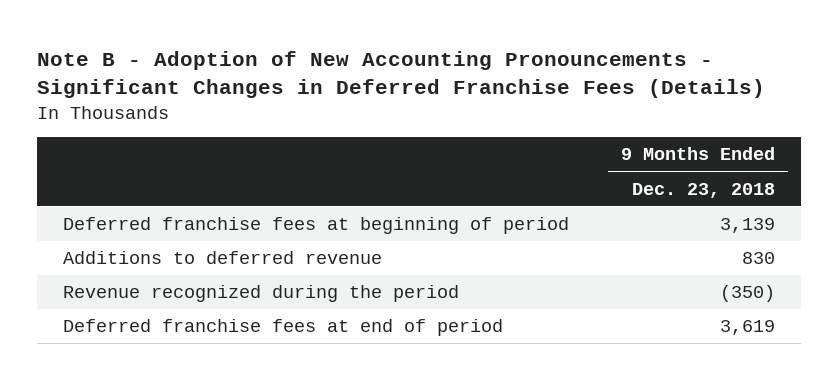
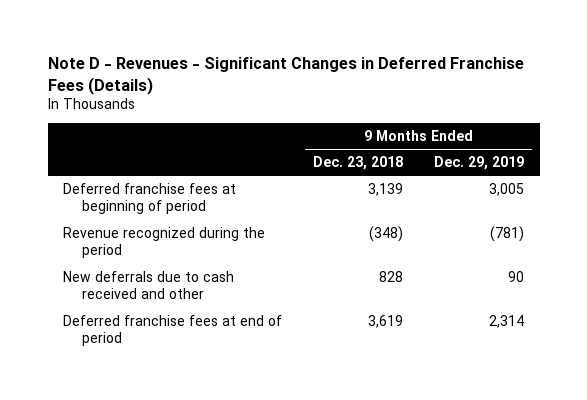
[37,50,766,99] Note B - Adoption of New Accounting Pronouncements - Significant Changes in Deferred Franchise Fees (Details) -> [47,57,524,95] Note D - Revenues - Significant Changes in Deferred Franchise Fees (Details)
none -> [434,156,525,171] Dec. 29, 2019
[62,251,382,265] Additions to deferred revenue -> none
[719,285,775,303] (350) -> [369,225,404,242] (348)
none -> [63,270,235,300] New deferrals due to cash received and other

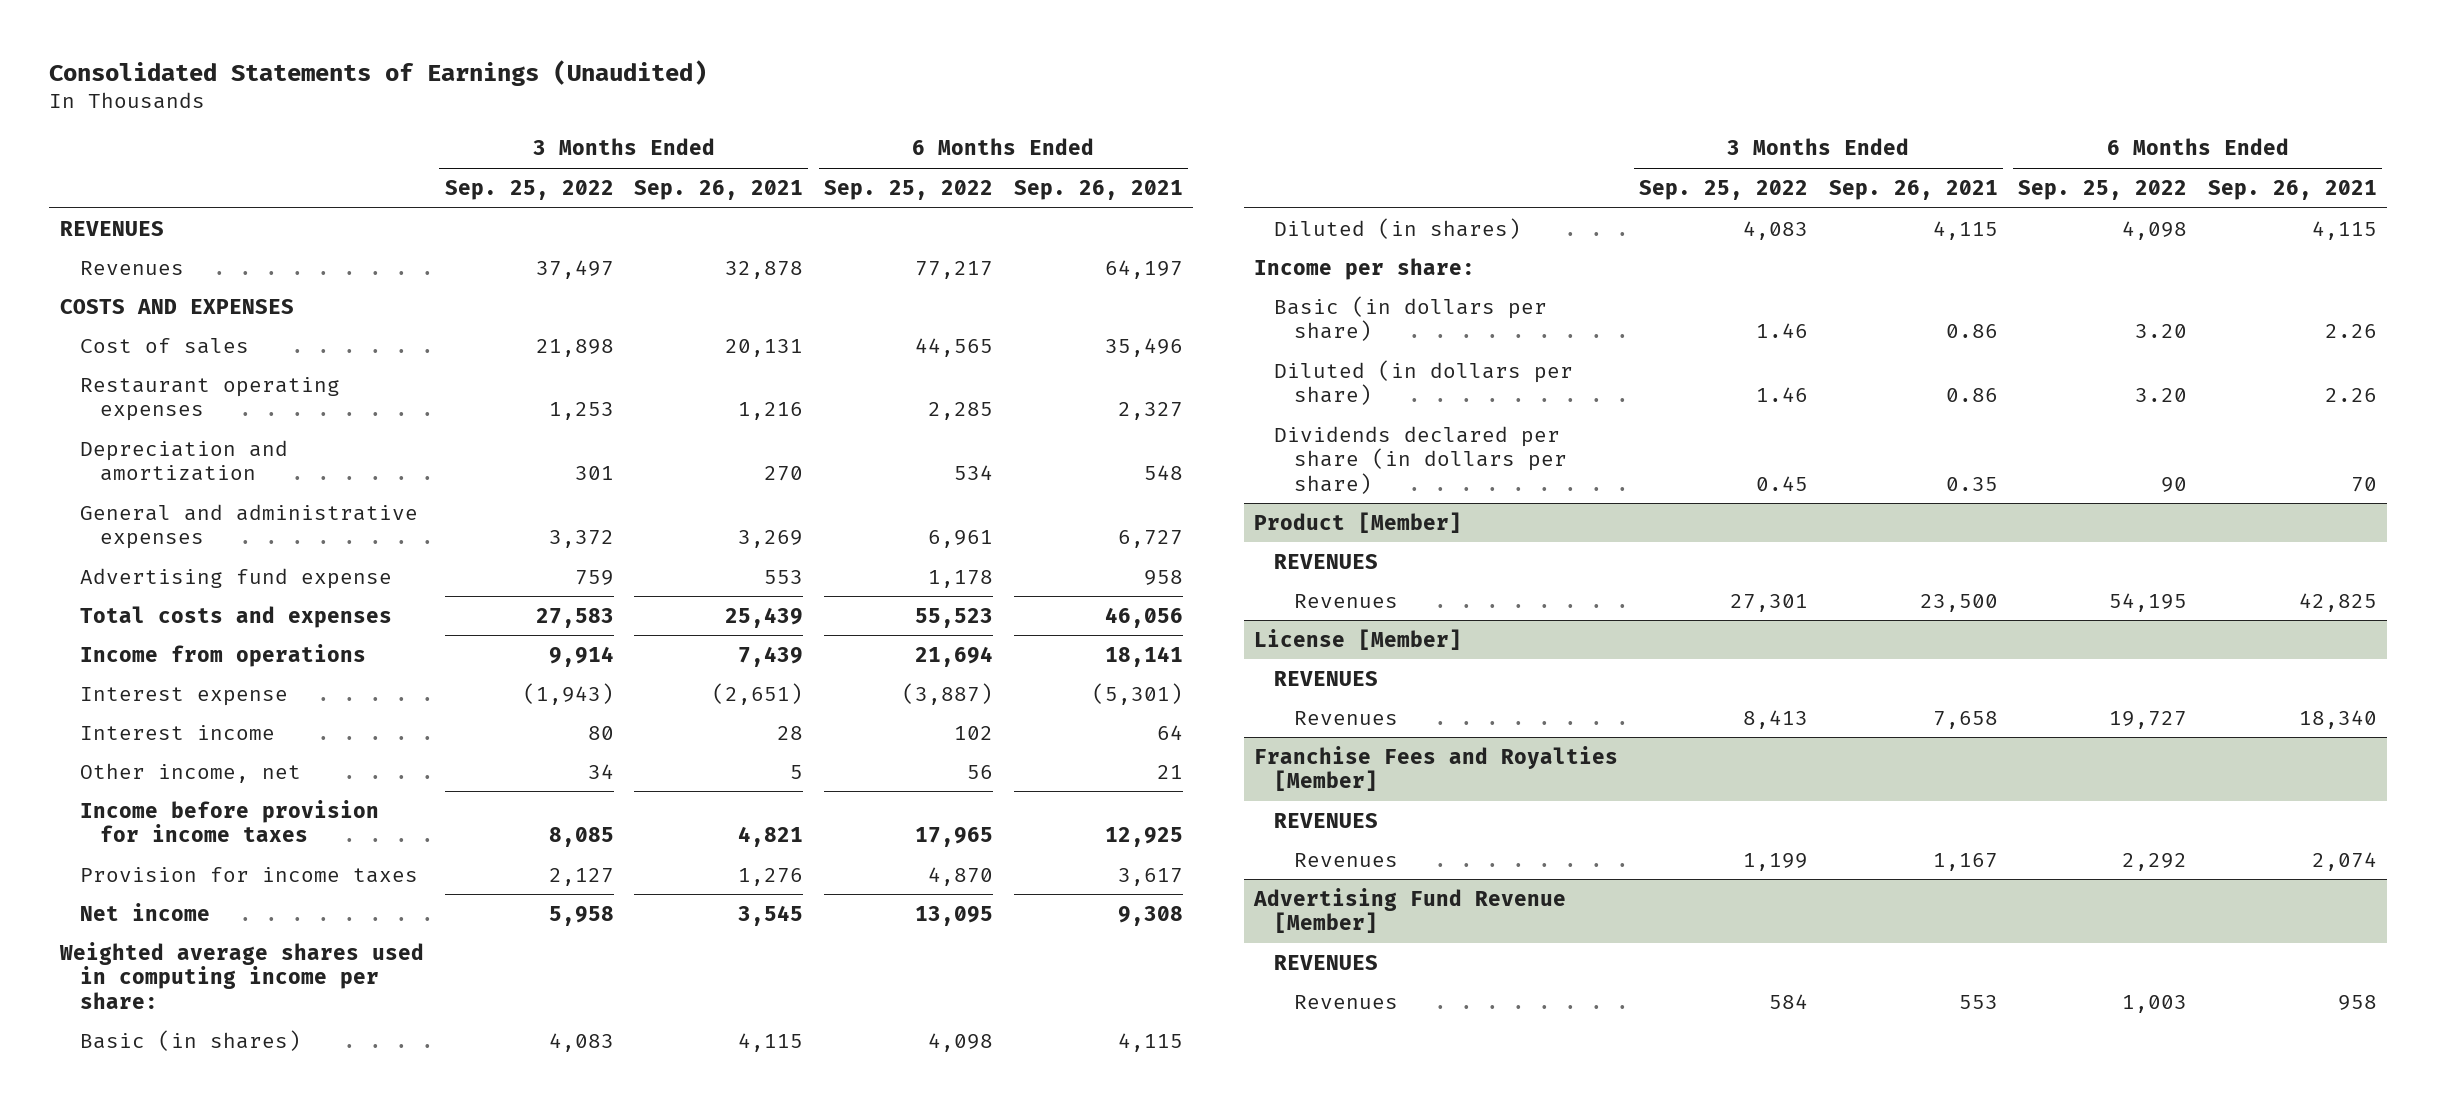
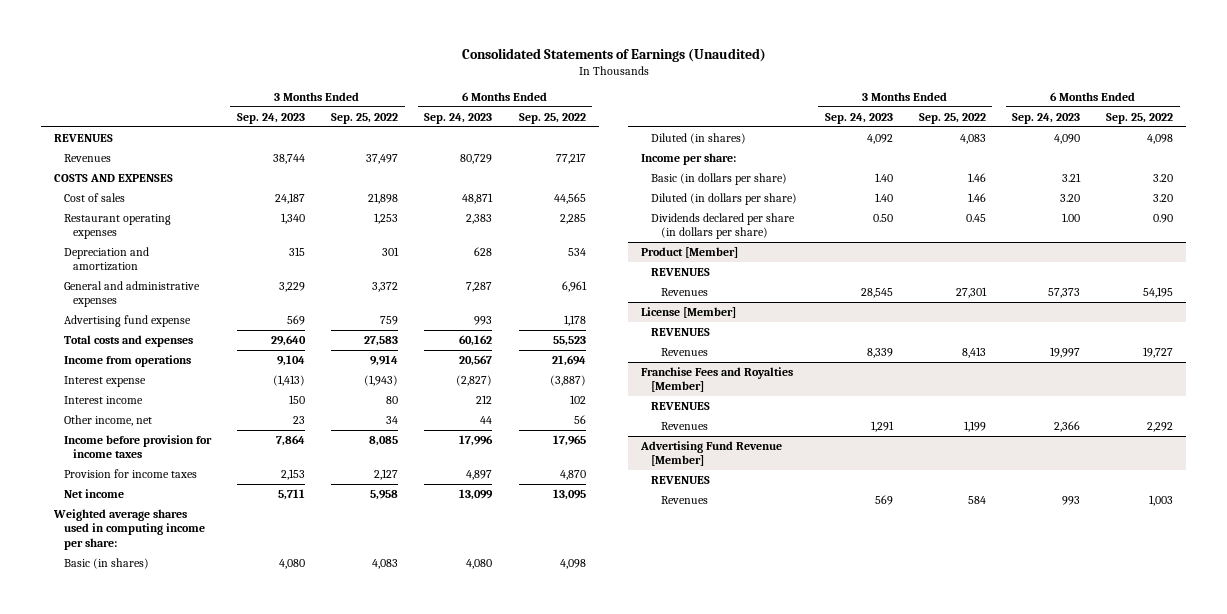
[634,179,804,200] Sep. 26, 2021 -> none
[1013,179,1183,200] Sep. 26, 2021 -> none
none -> [236,112,305,124] Sep. 24, 2023
none -> [424,112,493,124] Sep. 24, 2023
[2161,476,2188,492] 90 -> [1153,214,1174,224] 0.90

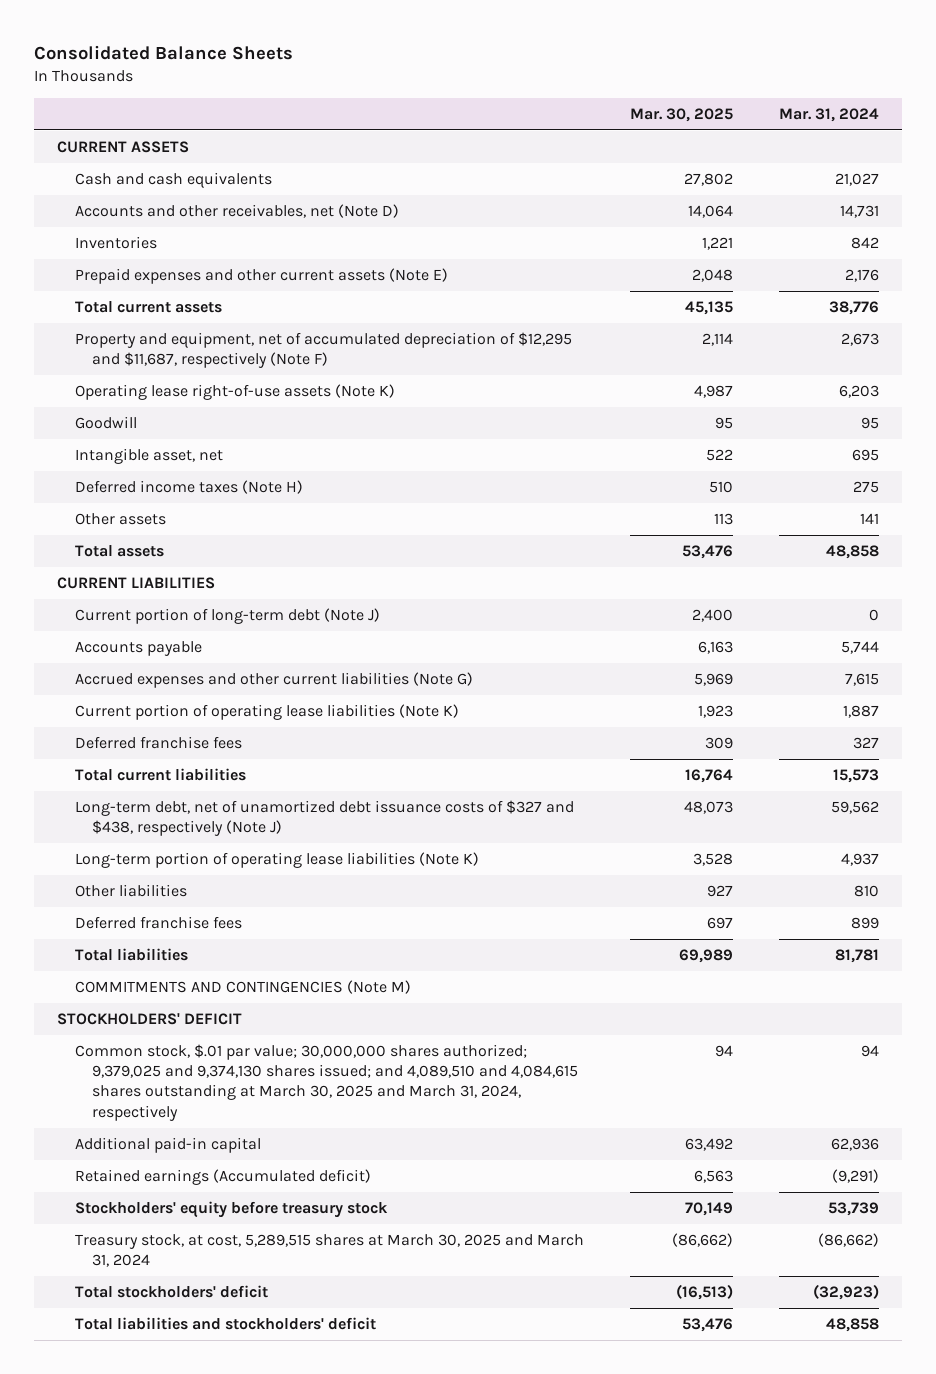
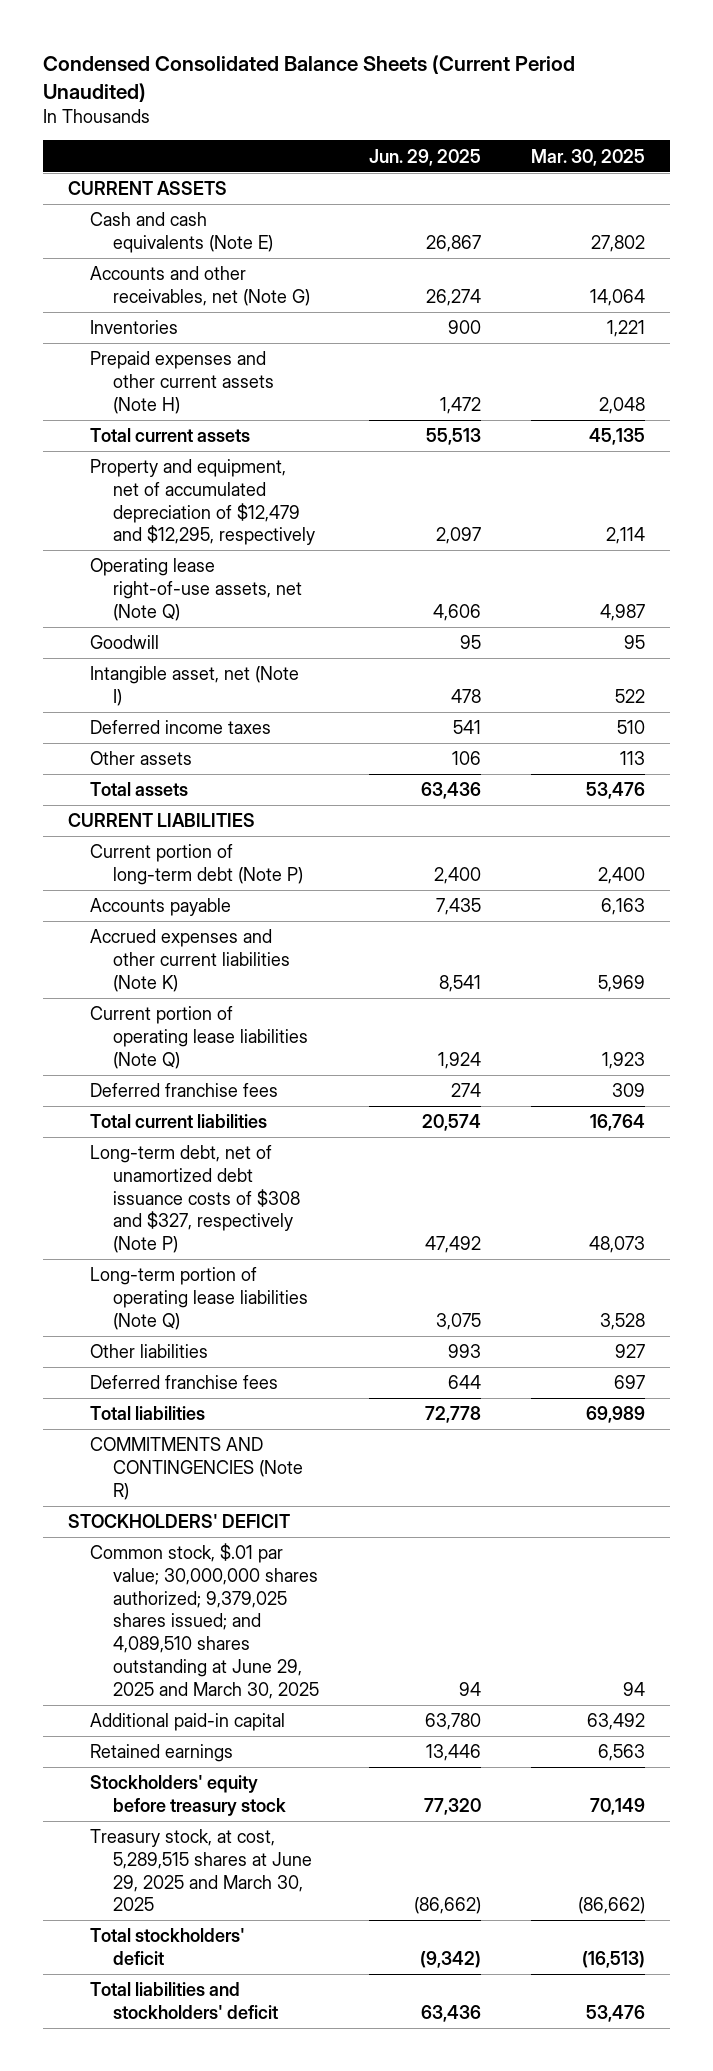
[34,45,294,61] Consolidated Balance Sheets -> [43,54,576,102] Condensed Consolidated Balance Sheets (Current Period Unaudited)
[778,107,879,122] Mar. 31, 2024 -> none
none -> [368,148,481,166] Jun. 29, 2025
[74,172,272,189] Cash and cash equivalents -> [90,212,273,253] Cash and cash equivalents (Note E)
[74,204,399,219] Accounts and other receivables, net (Note D) -> [90,266,310,306] Accounts and other receivables, net (Note G)
[74,268,448,285] Prepaid expenses and other current assets (Note E) -> [90,351,274,414] Prepaid expenses and other current assets (Note H)
[74,332,572,369] Property and equipment, net of accumulated depreciation of $12,295 and $11,687, respectively (Note F) -> [90,459,315,546] Property and equipment, net of accumulated depreciation of $12,479 and $12,295, respectively
[74,384,395,401] Operating lease right-of-use assets (Note K) -> [90,558,302,621] Operating lease right-of-use assets, net (Note Q)
[74,448,223,465] Intangible asset, net -> [90,666,300,706] Intangible asset, net (Note I)
[74,480,303,495] Deferred income taxes (Note H) -> [90,720,272,735] Deferred income taxes
[74,608,380,625] Current portion of long-term debt (Note J) -> [90,844,303,885] Current portion of long-term debt (Note P)
[74,672,473,689] Accrued expenses and other current liabilities (Note G) -> [90,929,290,992] Accrued expenses and other current liabilities (Note K)
[74,704,459,721] Current portion of operating lease liabilities (Note K) -> [90,1006,308,1069] Current portion of operating lease liabilities (Note Q)
[74,800,574,837] Long-term debt, net of unamortized debt issuance costs of $327 and $438, respectively (Note J) -> [90,1145,300,1254] Long-term debt, net of unamortized debt issuance costs of $308 and $327, respectively (Note P)
[74,852,479,869] Long-term portion of operating lease liabilities (Note K) -> [90,1267,308,1330] Long-term portion of operating lease liabilities (Note Q)
[74,980,411,995] COMMITMENTS AND CONTINGENCIES (Note M) -> [90,1437,303,1500] COMMITMENTS AND CONTINGENCIES (Note R)
[74,1044,579,1121] Common stock, $.01 par value; 30,000,000 shares authorized; 9,379,025 and 9,374,130 shares issued; and 4,089,510 and 4,084,615 shares outstanding at March 30, 2025 and March 31, 2024, respectively -> [90,1543,319,1699] Common stock, $.01 par value; 30,000,000 shares authorized; 9,379,025 shares issued; and 4,089,510 shares outstanding at June 29, 2025 and March 30, 2025
[74,1169,371,1186] Retained earnings (Accumulated deficit) -> [90,1744,234,1763] Retained earnings
[74,1234,584,1268] Treasury stock, at cost, 5,289,515 shares at March 30, 2025 and March 31, 2024 -> [90,1829,312,1912] Treasury stock, at cost, 5,289,515 shares at June 29, 2025 and March 30, 2025

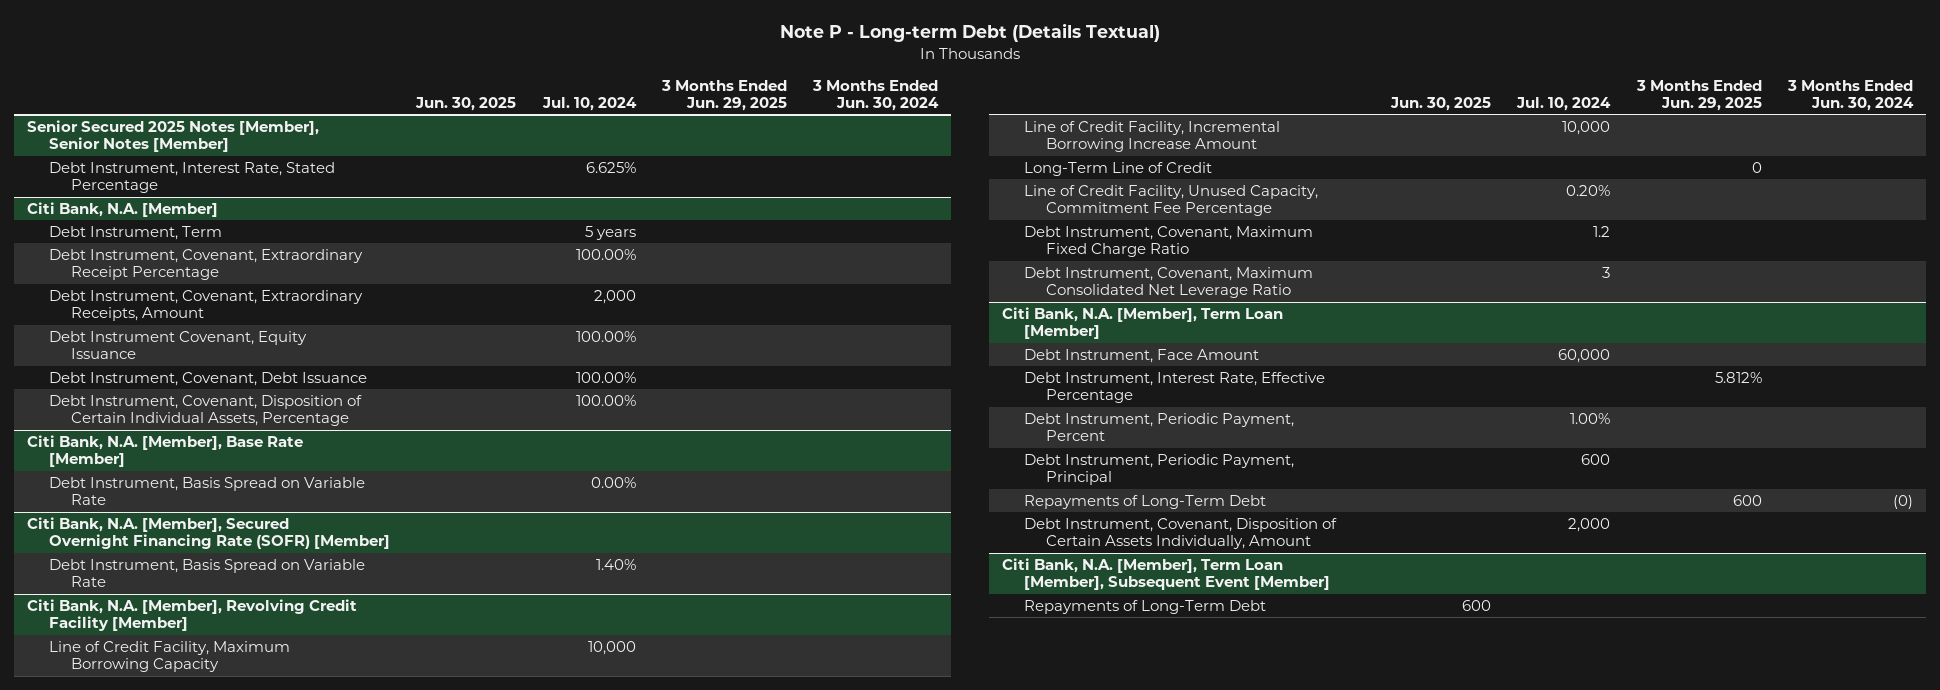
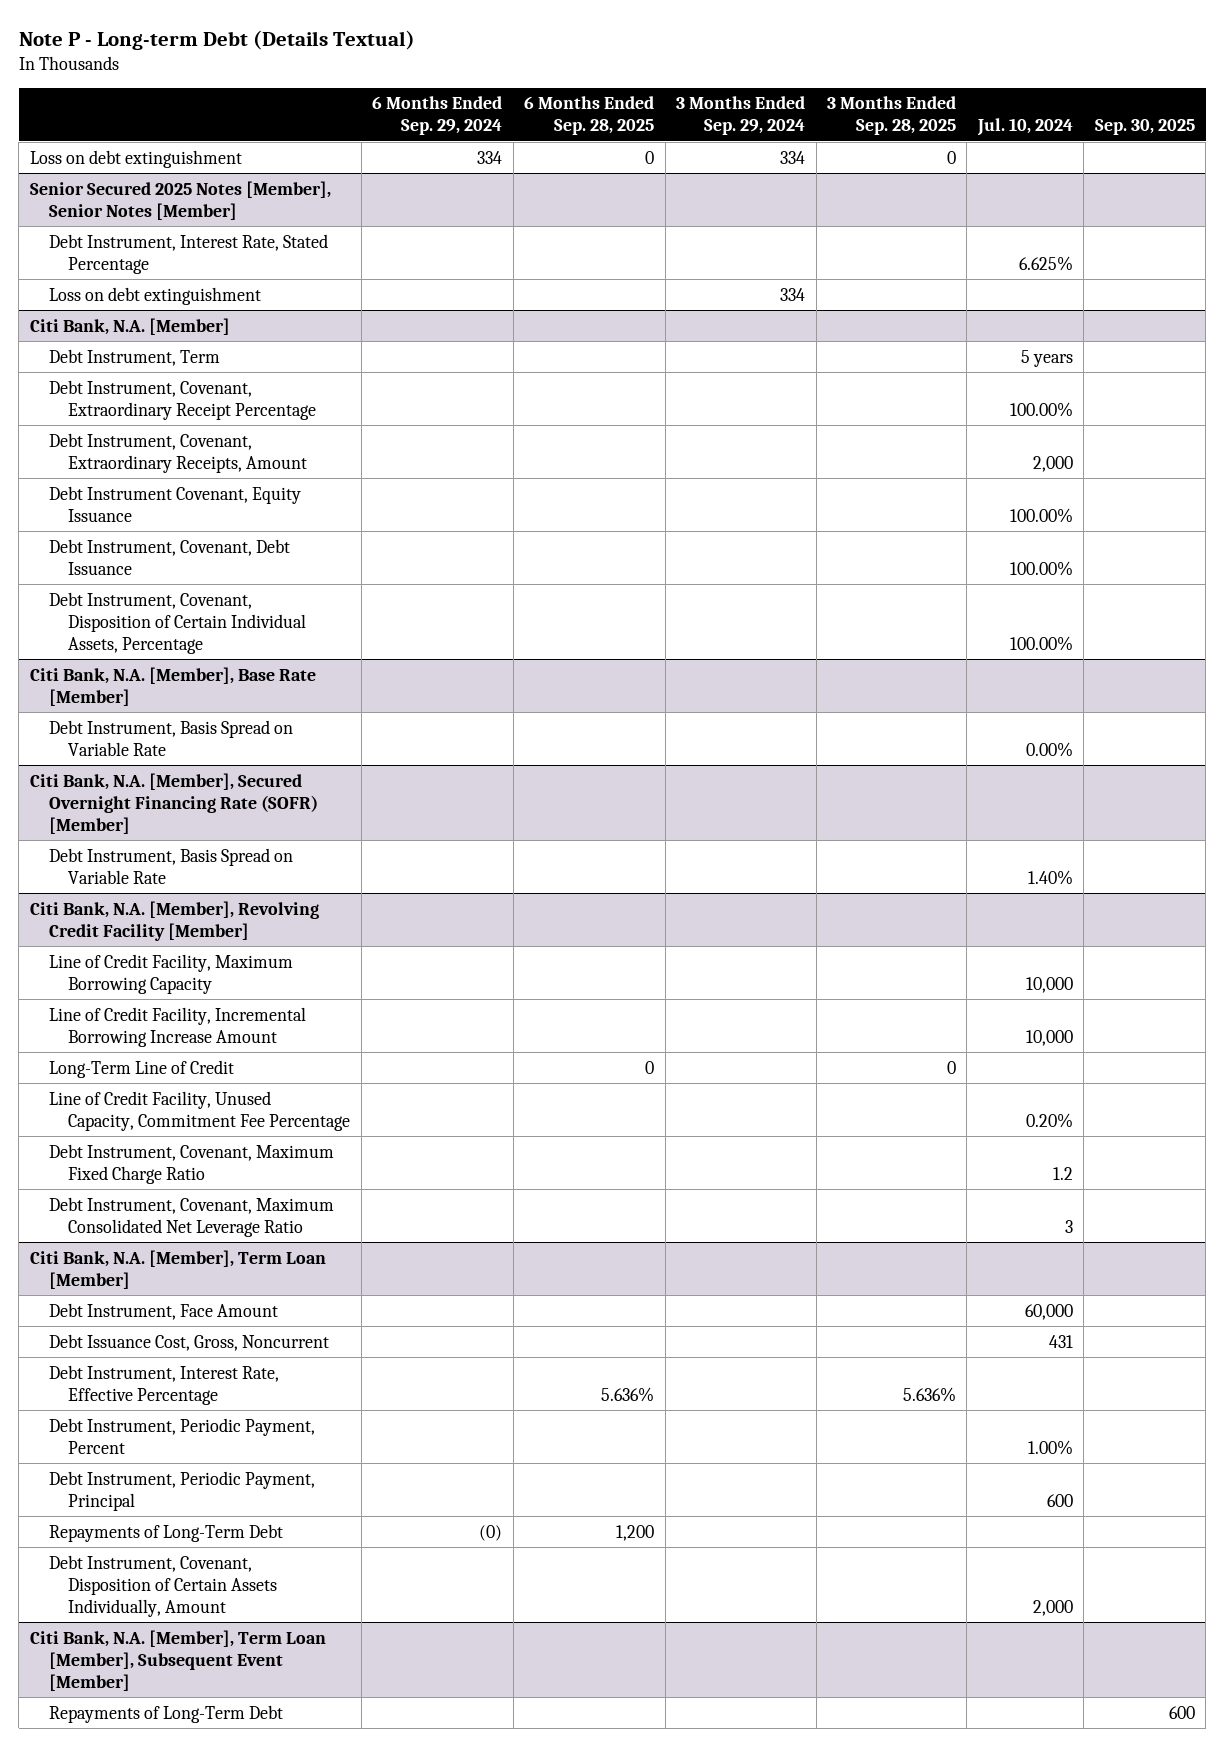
[415,97,517,112] Jun. 30, 2025 -> none
[660,79,787,112] 3 Months Ended Jun. 29, 2025 -> none
[811,79,939,112] 3 Months Ended Jun. 30, 2024 -> none
none -> [372,96,503,136] 6 Months Ended Sep. 29, 2024
none -> [524,96,655,136] 6 Months Ended Sep. 28, 2025
none -> [676,96,806,136] 3 Months Ended Sep. 29, 2024
none -> [827,96,957,136] 3 Months Ended Sep. 28, 2025
none -> [1094,119,1195,136] Sep. 30, 2025
none -> [29,149,242,168] Loss on debt extinguishment
none -> [49,286,262,305] Loss on debt extinguishment
none -> [49,1333,330,1351] Debt Issuance Cost, Gross, Noncurrent

